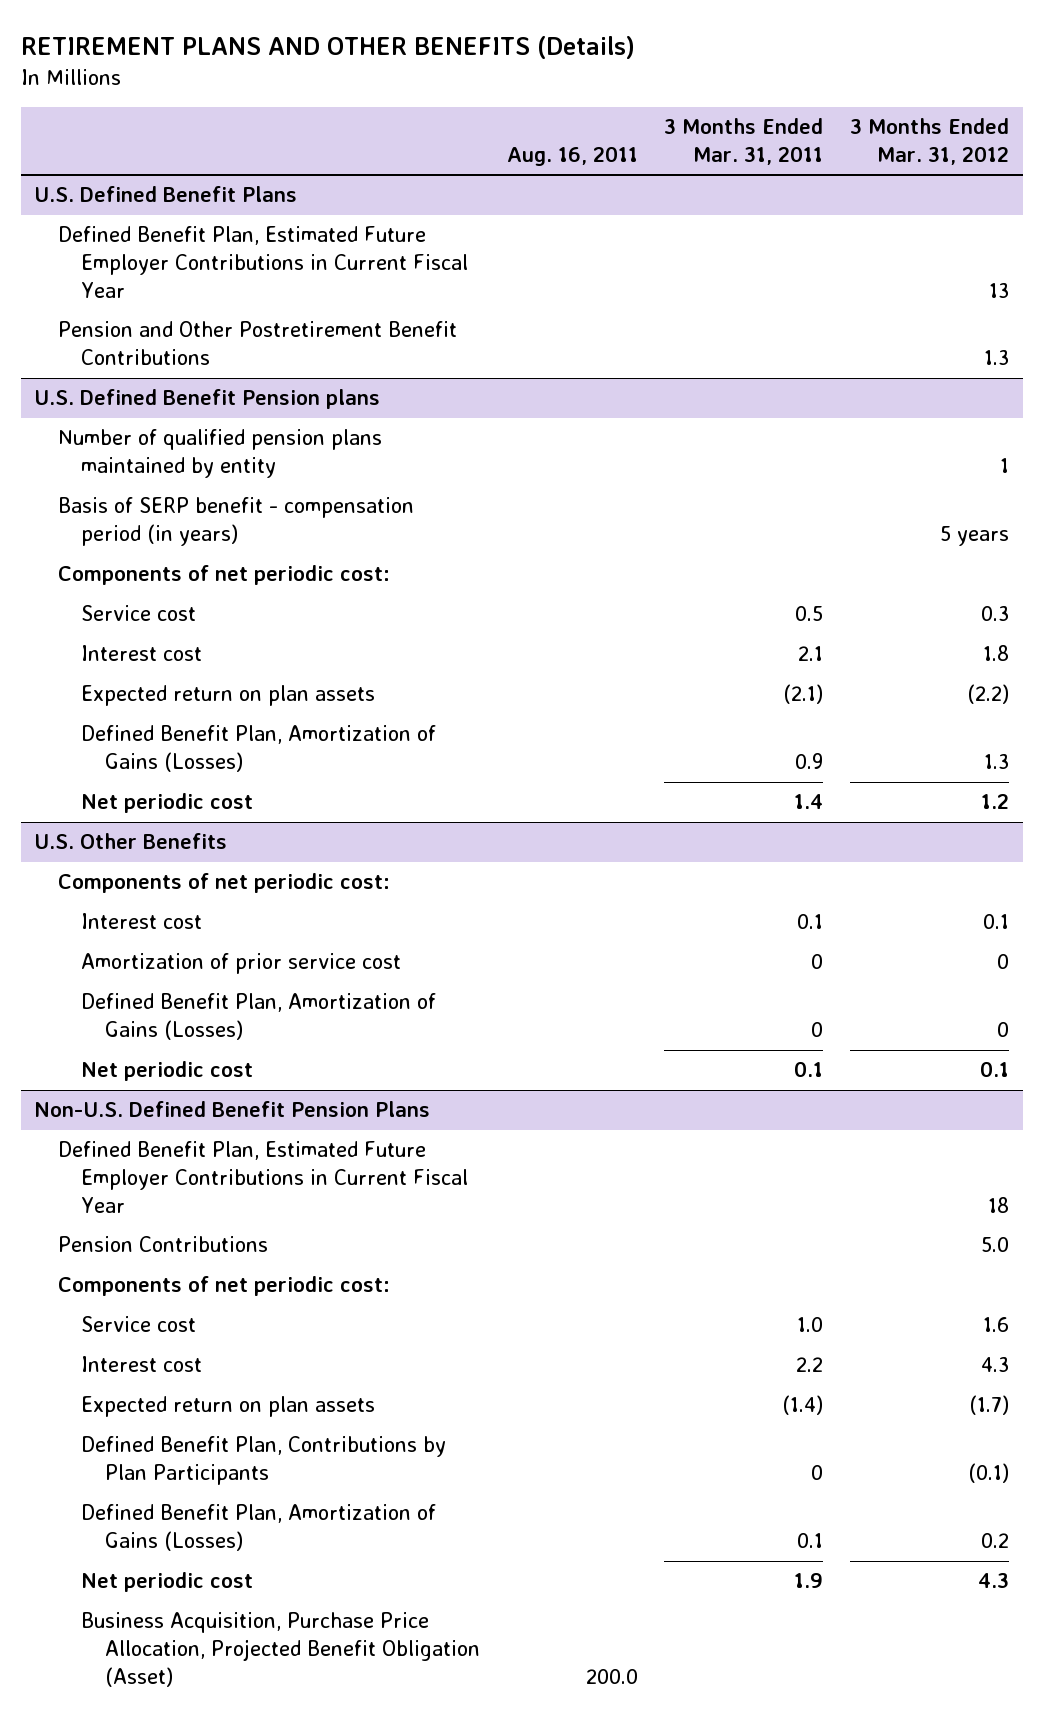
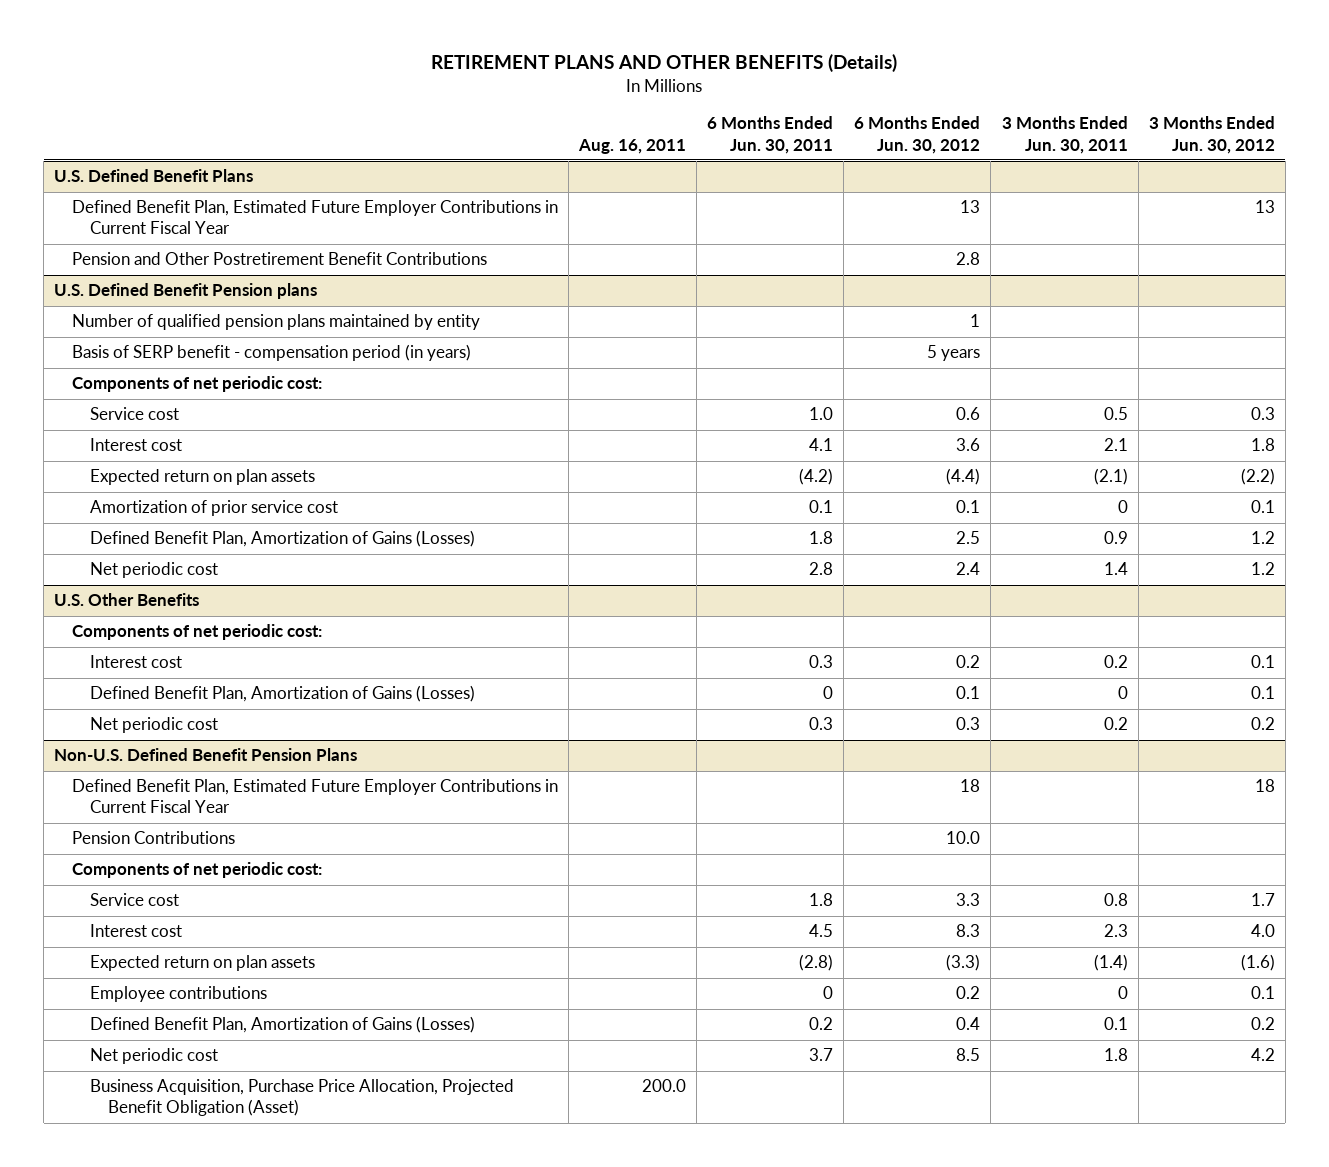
[664,118,824,165] 3 Months Ended Mar. 31, 2011 -> none
[850,118,1010,165] 3 Months Ended Mar. 31, 2012 -> none
none -> [707,116,834,154] 6 Months Ended Jun. 30, 2011
none -> [854,116,981,154] 6 Months Ended Jun. 30, 2012
none -> [1001,116,1128,154] 3 Months Ended Jun. 30, 2011
none -> [1148,116,1275,154] 3 Months Ended Jun. 30, 2012
none -> [90,500,339,517] Amortization of prior service cost
[81,953,402,975] Amortization of prior service cost -> none
[81,1436,447,1486] Defined Benefit Plan, Contributions by Plan Participants -> [90,986,268,1003] Employee contributions

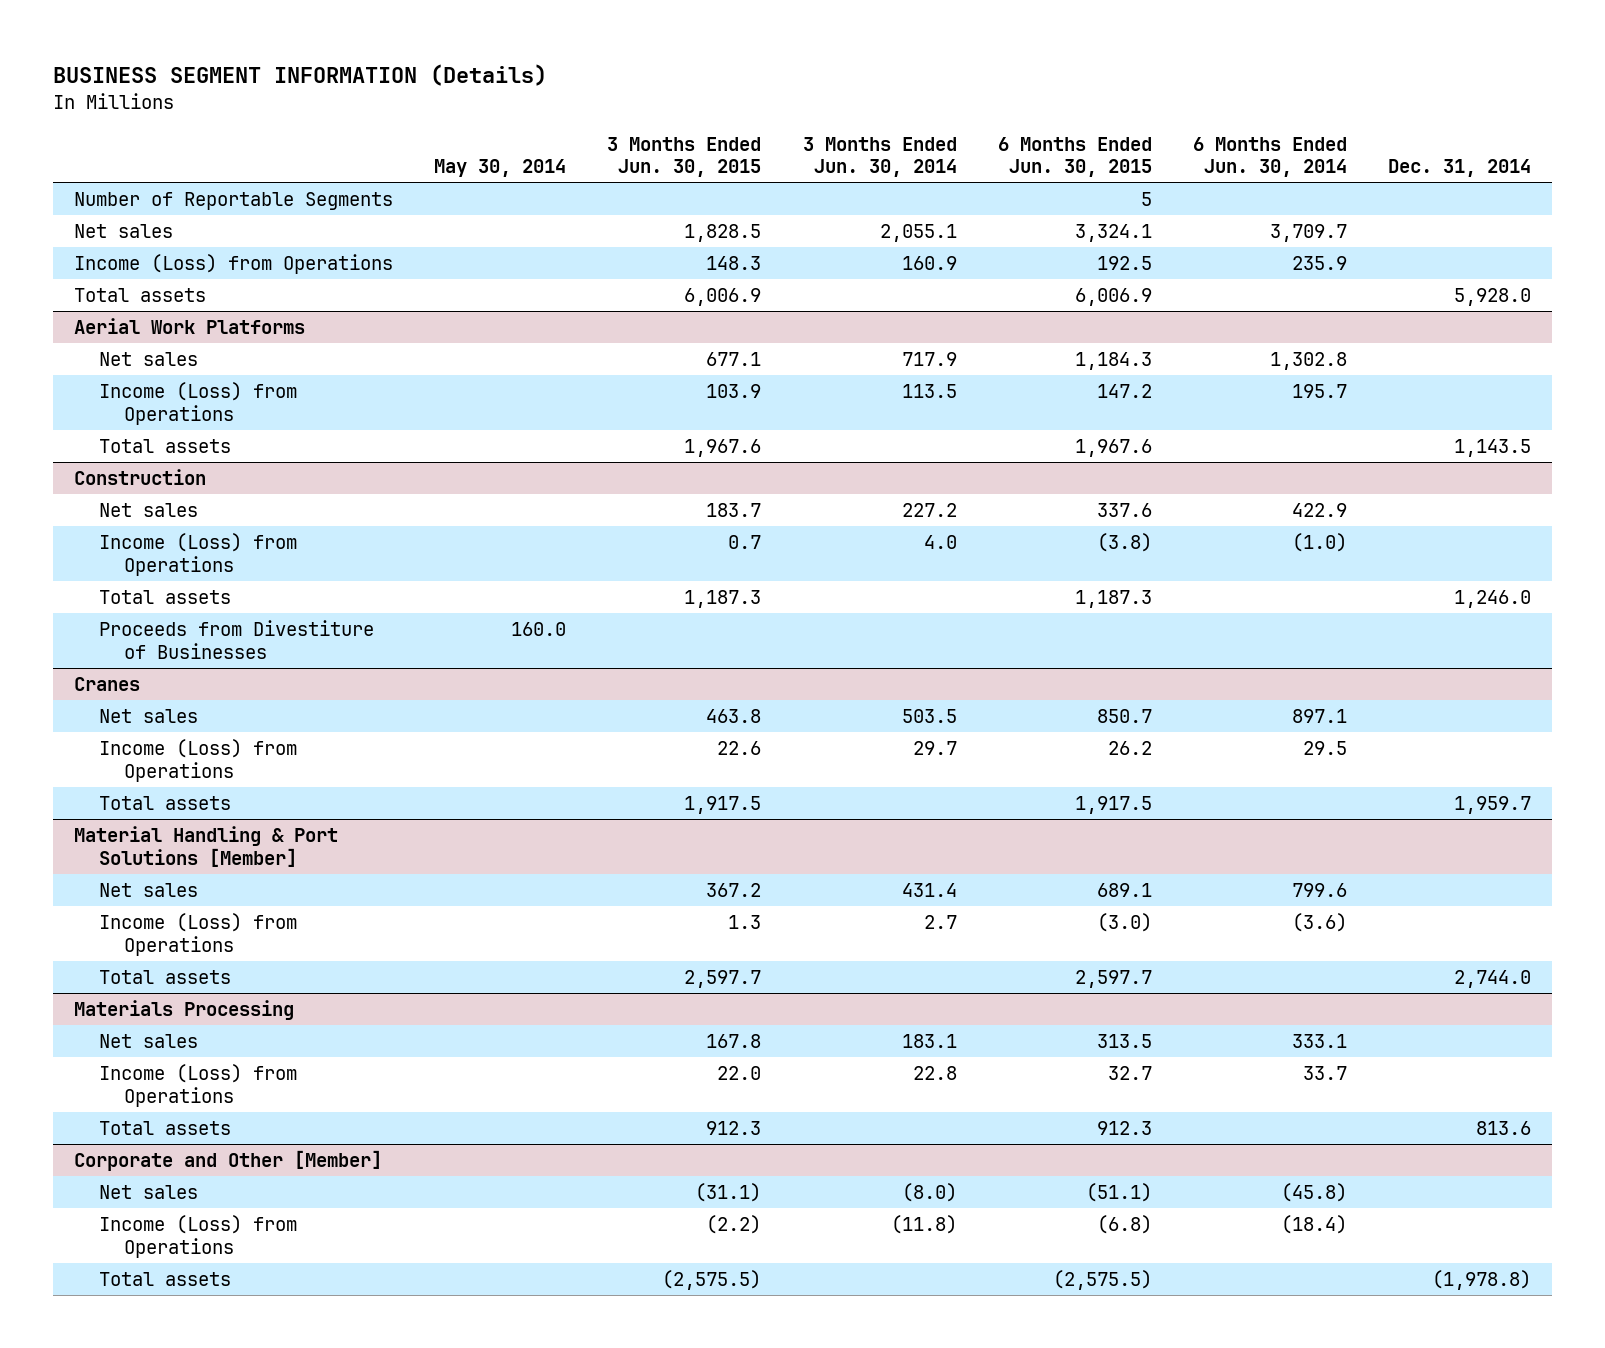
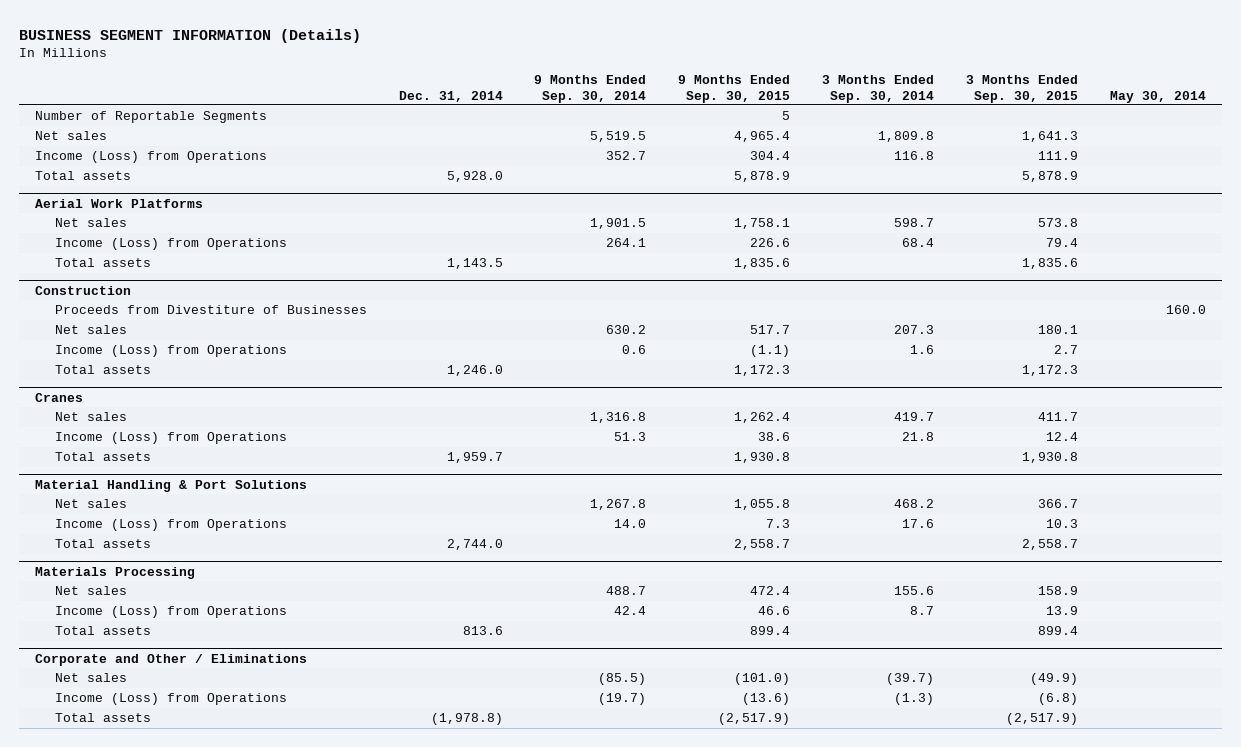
[607,136,762,178] 3 Months Ended Jun. 30, 2015 -> none
[802,136,957,178] 3 Months Ended Jun. 30, 2014 -> none
[997,136,1152,178] 6 Months Ended Jun. 30, 2015 -> none
[1192,136,1347,178] 6 Months Ended Jun. 30, 2014 -> none
none -> [534,75,647,103] 9 Months Ended Sep. 30, 2014
none -> [678,75,791,103] 9 Months Ended Sep. 30, 2015
none -> [822,75,935,103] 3 Months Ended Sep. 30, 2014
none -> [965,75,1078,103] 3 Months Ended Sep. 30, 2015
[99,620,375,659] Proceeds from Divestiture of Businesses -> [54,305,367,315] Proceeds from Divestiture of Businesses
[73,826,338,867] Material Handling & Port Solutions [Member] -> [35,479,308,492] Material Handling & Port Solutions
[73,1150,382,1172] Corporate and Other [Member] -> [35,653,308,666] Corporate and Other / Eliminations

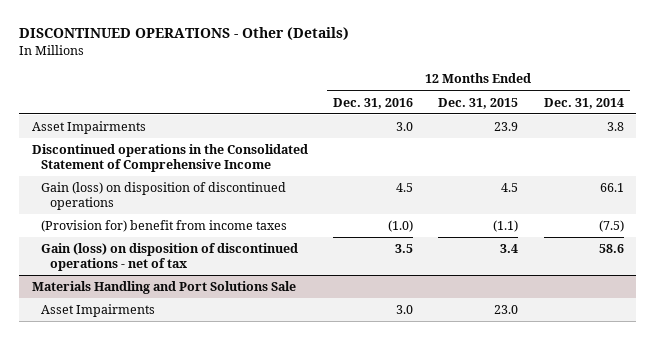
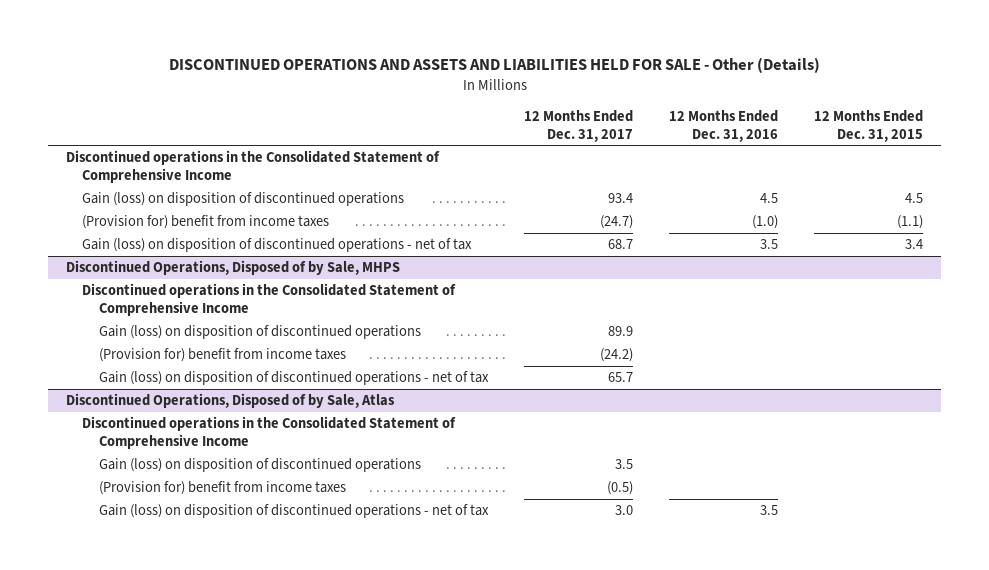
[19,27,350,41] DISCONTINUED OPERATIONS - Other (Details) -> [168,57,820,74] DISCONTINUED OPERATIONS AND ASSETS AND LIABILITIES HELD FOR SALE - Other (Details)
[543,97,624,109] Dec. 31, 2014 -> none
none -> [524,109,634,142] 12 Months Ended Dec. 31, 2017
[31,121,146,135] Asset Impairments -> none
[31,281,296,295] Materials Handling and Port Solutions Sale -> none
[40,304,155,318] Asset Impairments -> none
none -> [65,260,400,276] Discontinued Operations, Disposed of by Sale, MHPS
none -> [82,283,457,317] Discontinued operations in the Consolidated Statement of Comprehensive Income
none -> [99,325,422,340] Gain (loss) on disposition of discontinued operations
none -> [99,348,347,363] (Provision for) benefit from income taxes
none -> [99,371,490,386] Gain (loss) on disposition of discontinued operations - net of tax
none -> [65,393,395,409] Discontinued Operations, Disposed of by Sale, Atlas
none -> [82,416,457,450] Discontinued operations in the Consolidated Statement of Comprehensive Income
none -> [99,458,422,473] Gain (loss) on disposition of discontinued operations
none -> [99,481,347,496] (Provision for) benefit from income taxes
none -> [99,504,490,519] Gain (loss) on disposition of discontinued operations - net of tax

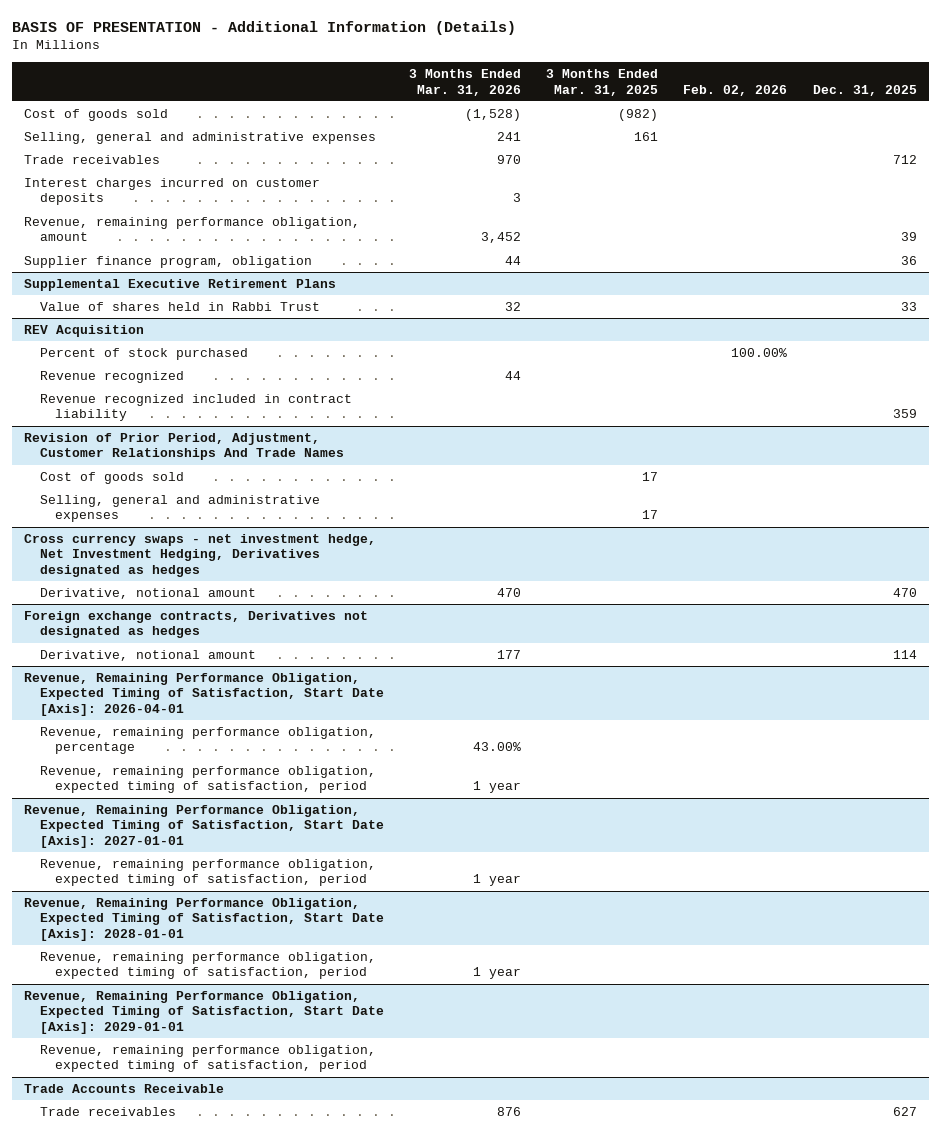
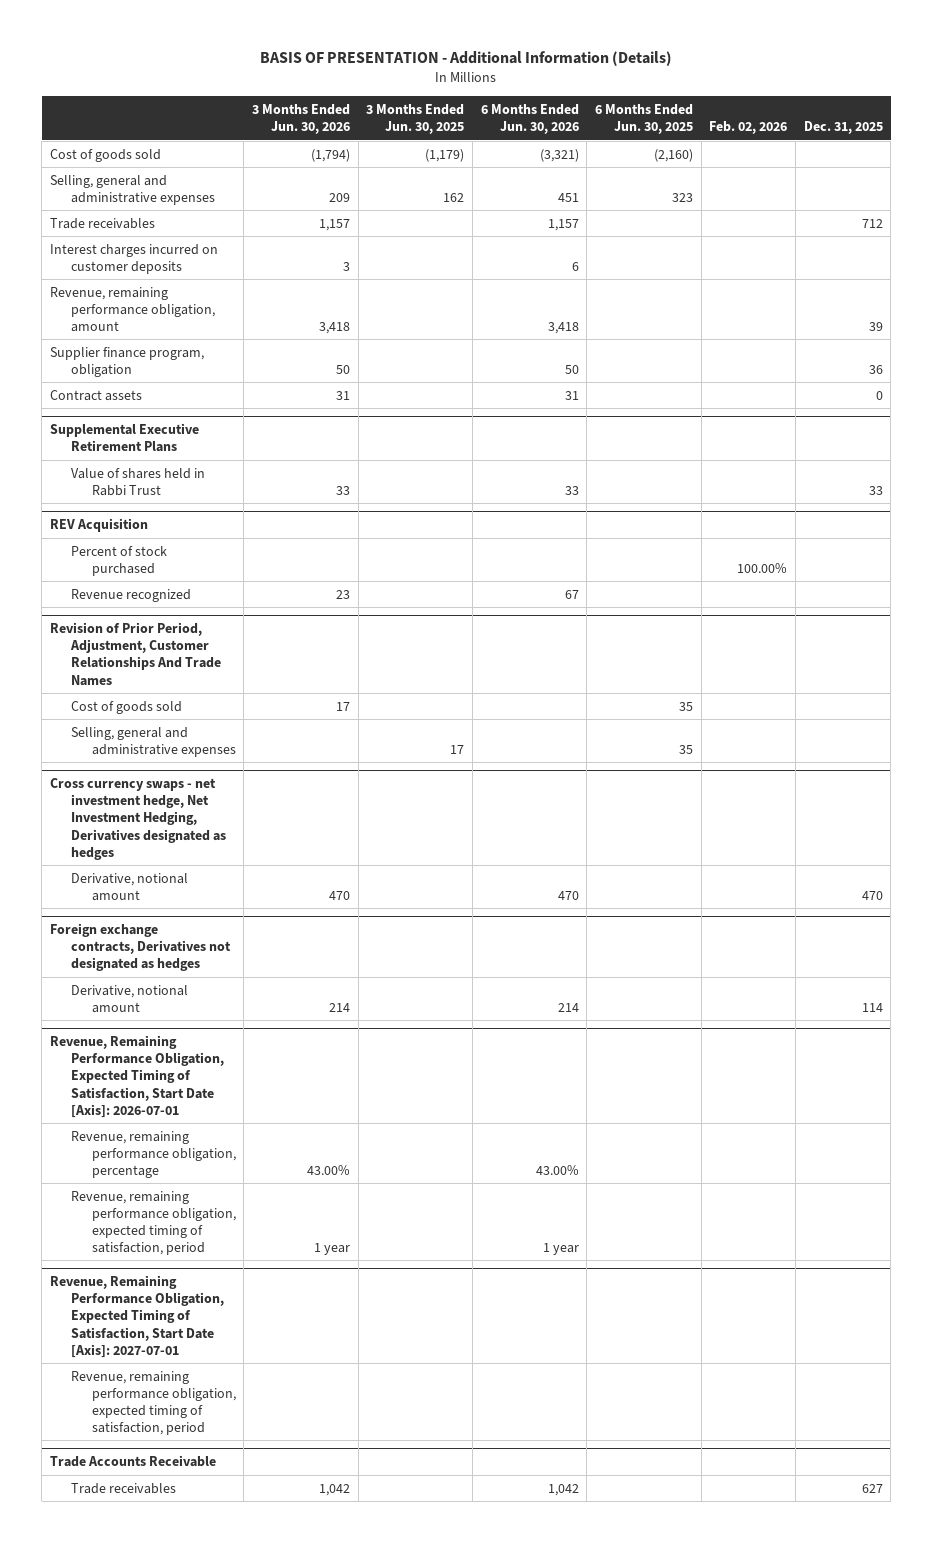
[408,69,521,96] 3 Months Ended Mar. 31, 2026 -> none
[546,69,659,96] 3 Months Ended Mar. 31, 2025 -> none
none -> [252,104,351,135] 3 Months Ended Jun. 30, 2026
none -> [366,104,465,135] 3 Months Ended Jun. 30, 2025
none -> [480,104,579,135] 6 Months Ended Jun. 30, 2026
none -> [595,104,694,135] 6 Months Ended Jun. 30, 2025
none -> [49,389,142,401] Contract assets
[39,393,352,422] Revenue recognized included in contract liability -> none
[24,672,384,717] Revenue, Remaining Performance Obligation, Expected Timing of Satisfaction, Start Date [Axis]: 2026-04-01 -> none
[39,726,376,755] Revenue, remaining performance obligation, percentage -> none
[39,765,376,794] Revenue, remaining performance obligation, expected timing of satisfaction, period -> none
[24,804,384,849] Revenue, Remaining Performance Obligation, Expected Timing of Satisfaction, Start Date [Axis]: 2027-01-01 -> none
[39,858,376,887] Revenue, remaining performance obligation, expected timing of satisfaction, period -> none
[24,897,384,942] Revenue, Remaining Performance Obligation, Expected Timing of Satisfaction, Start Date [Axis]: 2028-01-01 -> none
[39,951,376,980] Revenue, remaining performance obligation, expected timing of satisfaction, period -> none
[24,990,384,1035] Revenue, Remaining Performance Obligation, Expected Timing of Satisfaction, Start Date [Axis]: 2029-01-01 -> none
[39,1044,376,1073] Revenue, remaining performance obligation, expected timing of satisfaction, period -> none
none -> [49,1035,224,1118] Revenue, Remaining Performance Obligation, Expected Timing of Satisfaction, Start Date [Axis]: 2026-07-01
none -> [70,1130,236,1178] Revenue, remaining performance obligation, percentage
none -> [70,1190,236,1255] Revenue, remaining performance obligation, expected timing of satisfaction, period
none -> [49,1275,224,1358] Revenue, Remaining Performance Obligation, Expected Timing of Satisfaction, Start Date [Axis]: 2027-07-01
none -> [70,1370,236,1435] Revenue, remaining performance obligation, expected timing of satisfaction, period

